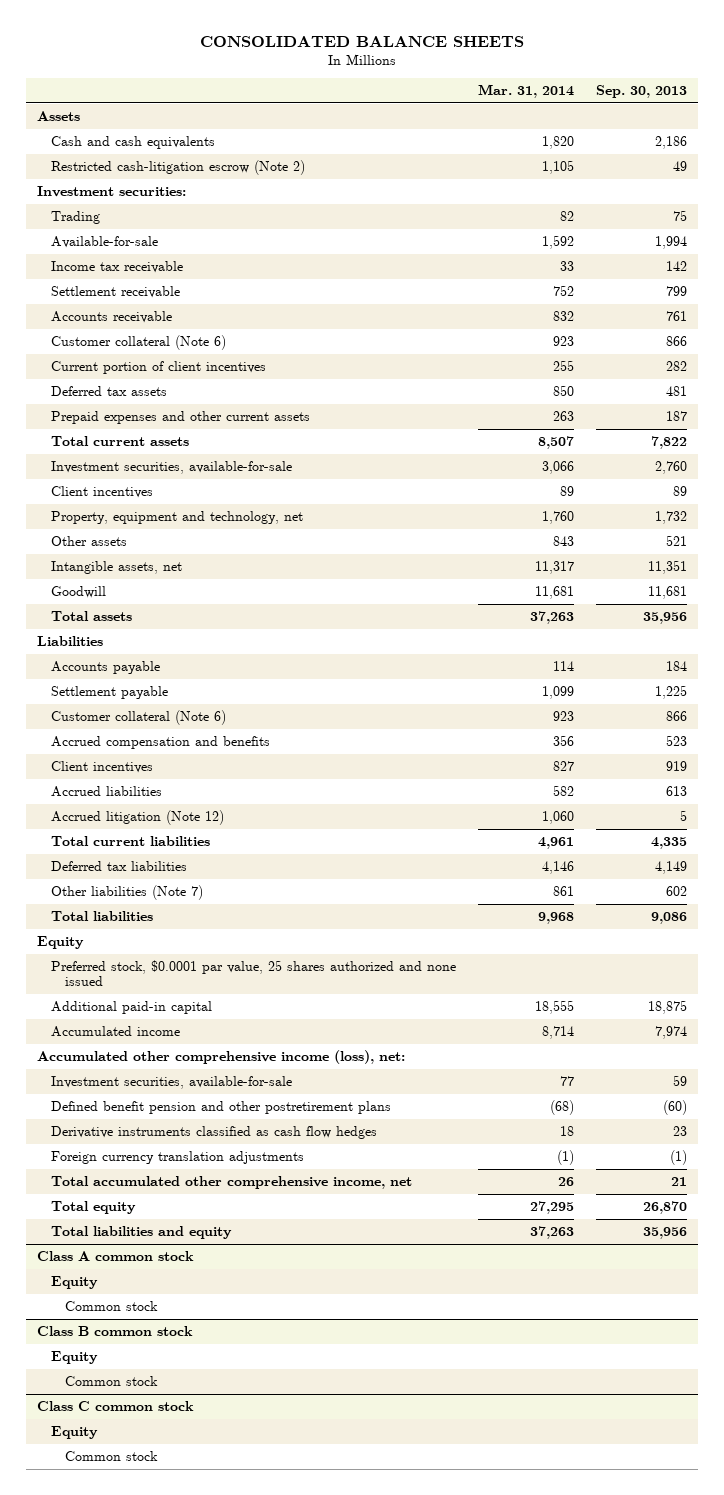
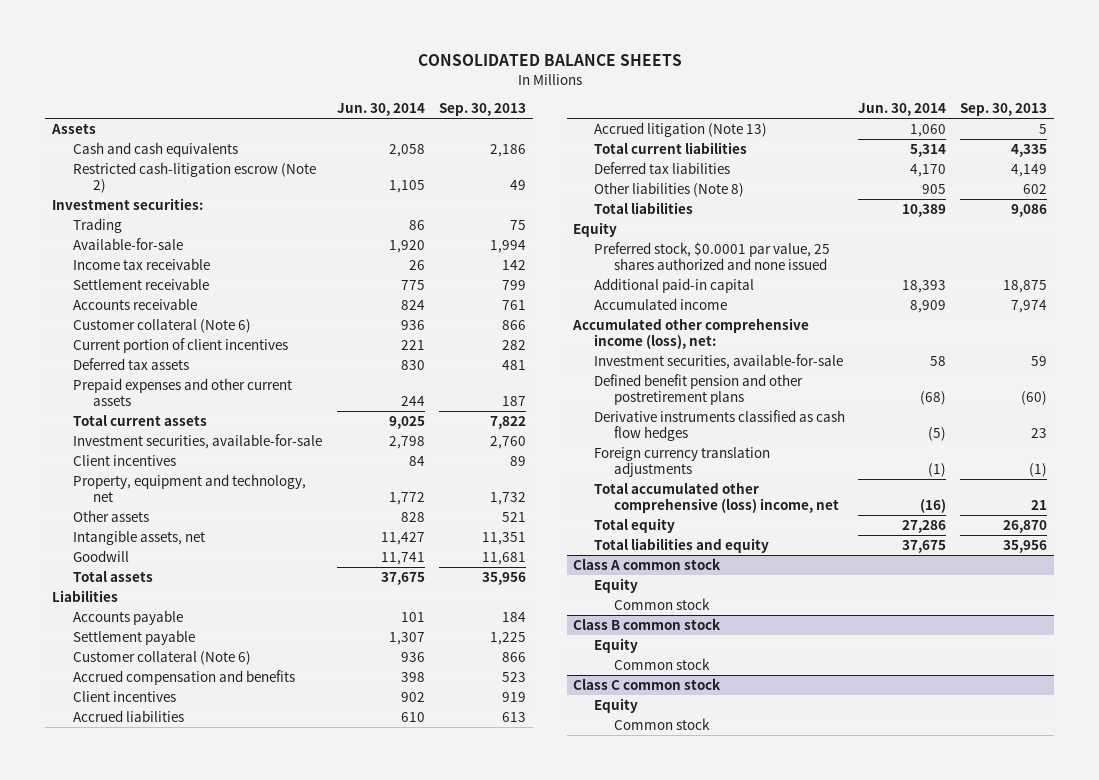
[478,84,575,99] Mar. 31, 2014 -> none
none -> [337,103,426,117] Jun. 30, 2014
[51,809,225,825] Accrued litigation (Note 12) -> [593,122,767,138] Accrued litigation (Note 13)
[51,884,204,900] Other liabilities (Note 7) -> [593,182,744,198] Other liabilities (Note 8)
[51,1175,413,1189] Total accumulated other comprehensive income, net -> [593,482,840,514] Total accumulated other comprehensive (loss) income, net

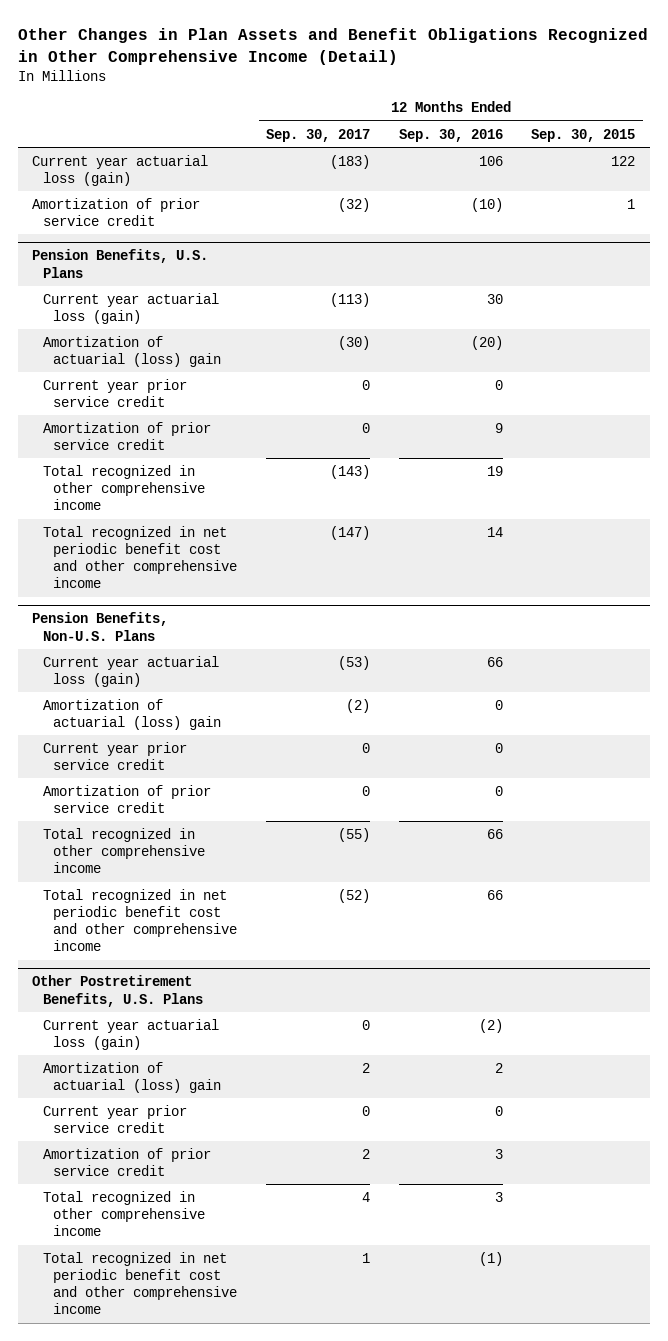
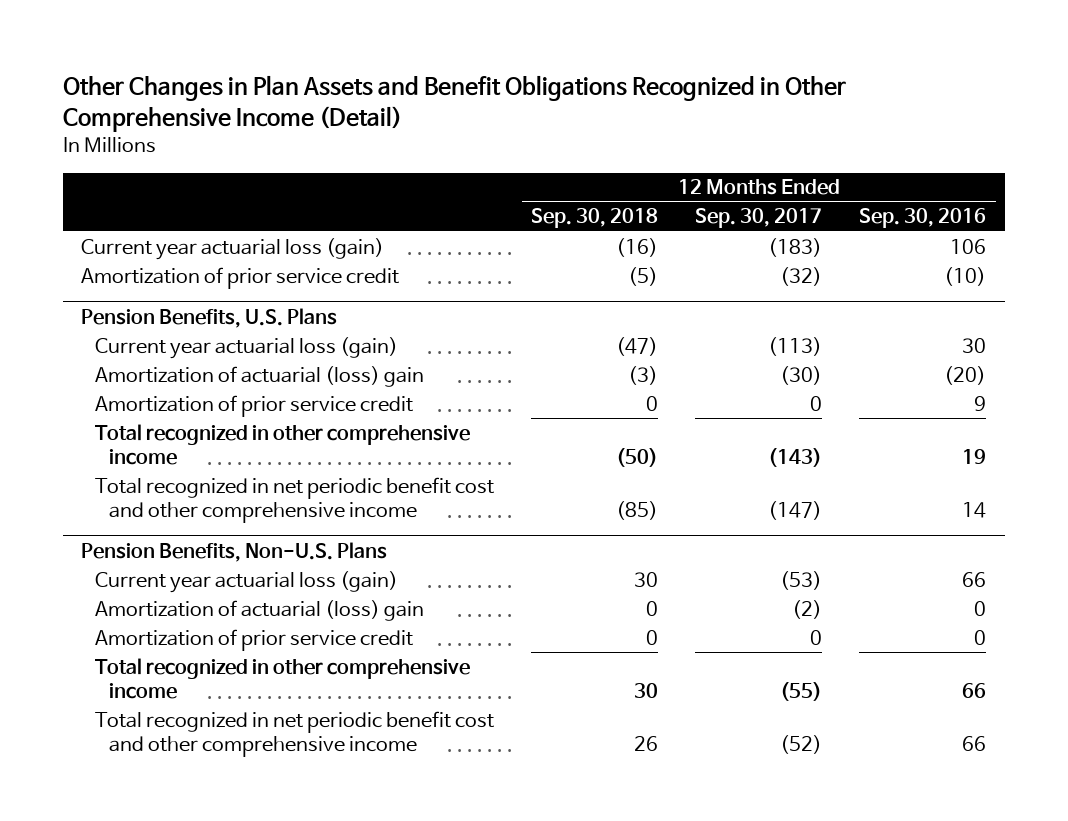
[531,128,636,142] Sep. 30, 2015 -> none
none -> [531,208,659,229] Sep. 30, 2018
[42,378,187,407] Current year prior service credit -> none
[42,741,187,770] Current year prior service credit -> none
[32,975,203,1007] Other Postretirement Benefits, U.S. Plans -> none
[42,1018,219,1050] Current year actuarial loss (gain) -> none
[42,1061,222,1093] Amortization of actuarial (loss) gain -> none
[42,1104,187,1133] Current year prior service credit -> none
[42,1147,211,1176] Amortization of prior service credit -> none
[42,1190,206,1237] Total recognized in other comprehensive income -> none
[42,1251,238,1315] Total recognized in net periodic benefit cost and other comprehensive income -> none

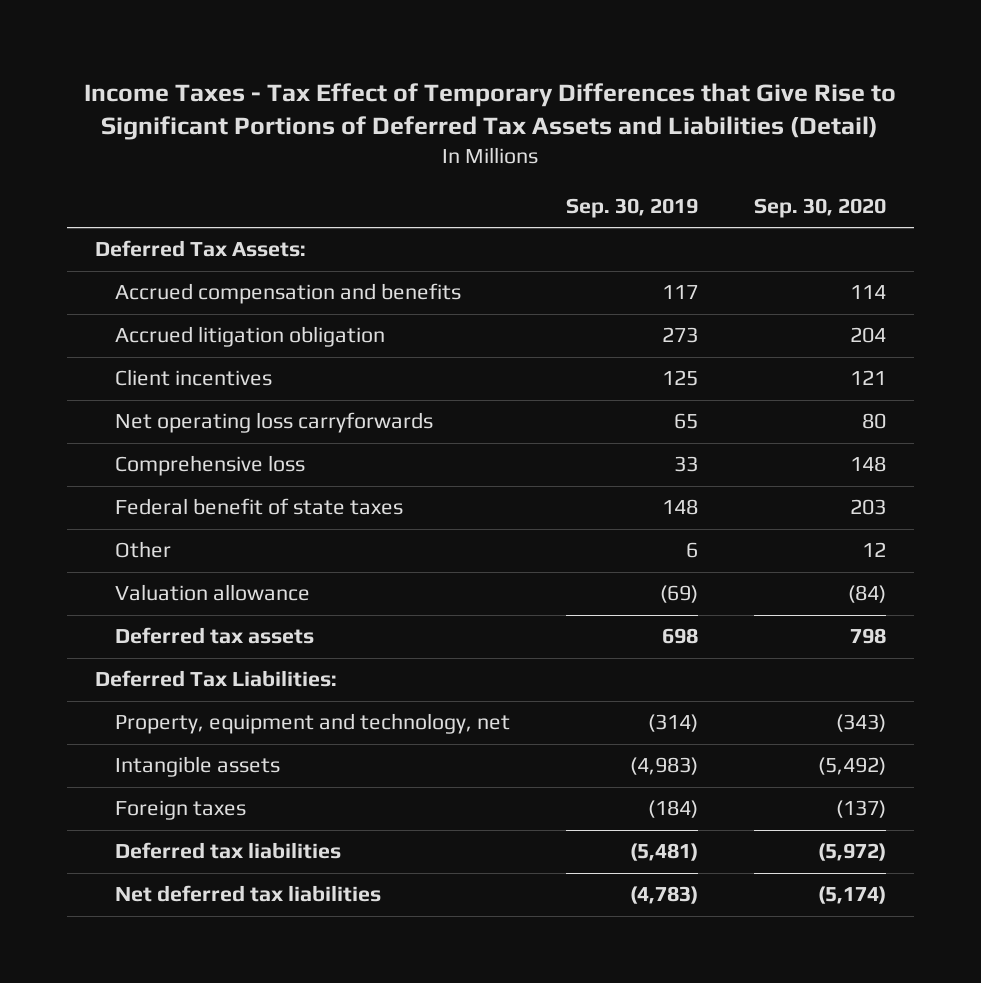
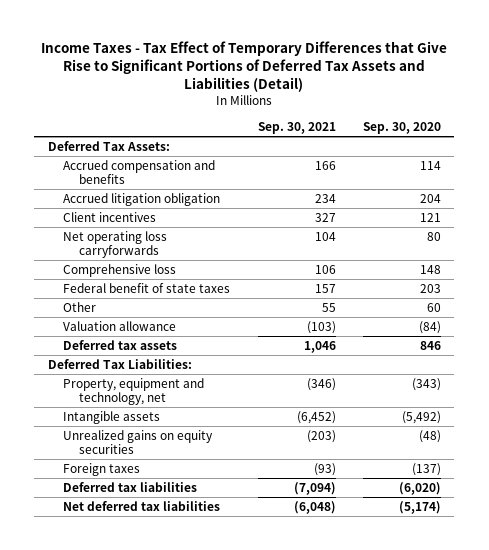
[565,198,698,219] Sep. 30, 2019 -> none
none -> [257,121,336,134] Sep. 30, 2021
[861,542,886,558] 12 -> [426,303,441,313] 60
[849,628,886,645] 798 -> [419,341,441,351] 846
none -> [63,430,214,455] Unrealized gains on equity securities
[817,843,886,862] (5,972) -> [398,482,441,496] (6,020)

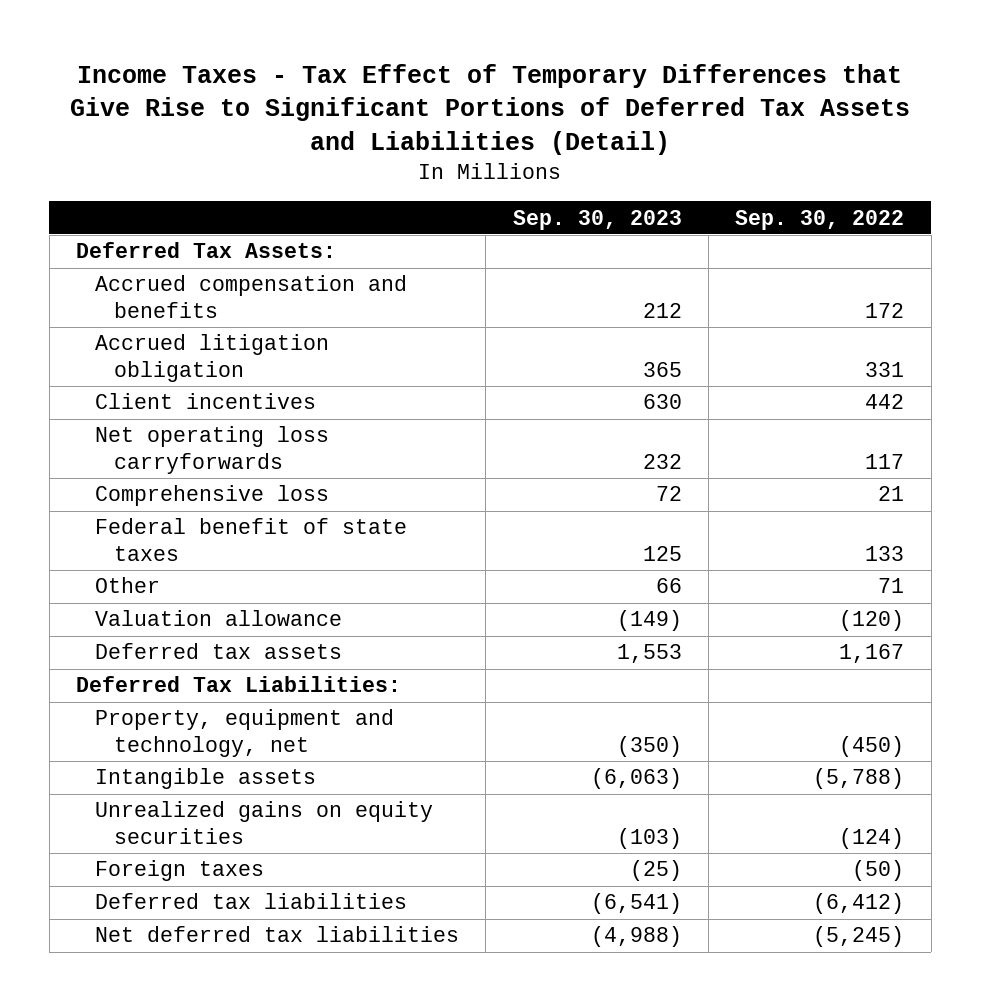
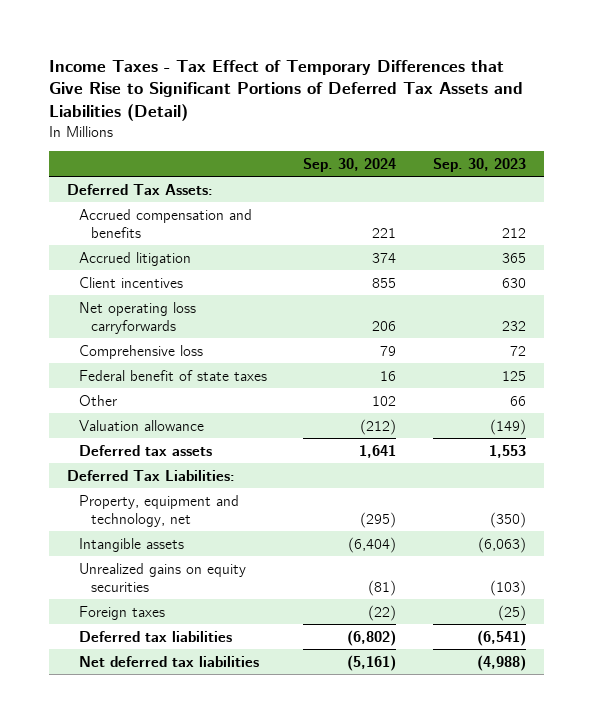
[735,209,905,230] Sep. 30, 2022 -> none
none -> [303,157,397,172] Sep. 30, 2024
[94,334,329,383] Accrued litigation obligation -> [79,251,192,266] Accrued litigation

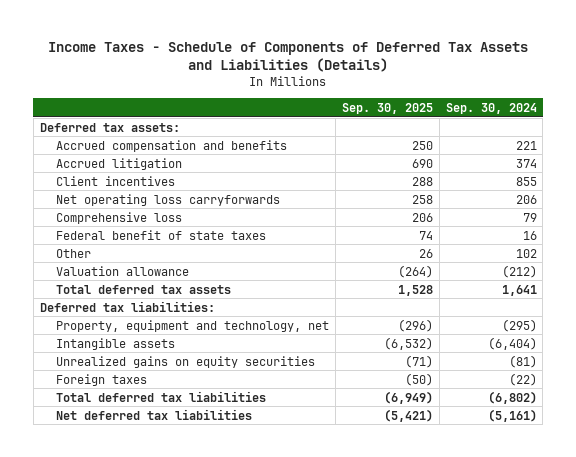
[49,59,524,122] Income Taxes - Tax Effect of Temporary Differences that Give Rise to Significant Portions of Deferred Tax Assets and Liabilities (Detail) -> [48,41,529,73] Income Taxes - Schedule of Components of Deferred Tax Assets and Liabilities (Details)
[432,157,526,172] Sep. 30, 2023 -> none
none -> [342,102,434,114] Sep. 30, 2025
[67,183,214,195] Deferred Tax Assets: -> [39,122,180,132] Deferred tax assets:
[79,444,213,456] Deferred tax assets -> [56,284,232,294] Total deferred tax assets
[67,469,236,481] Deferred Tax Liabilities: -> [39,300,215,312] Deferred tax liabilities:
[79,630,233,642] Deferred tax liabilities -> [56,390,267,402] Total deferred tax liabilities

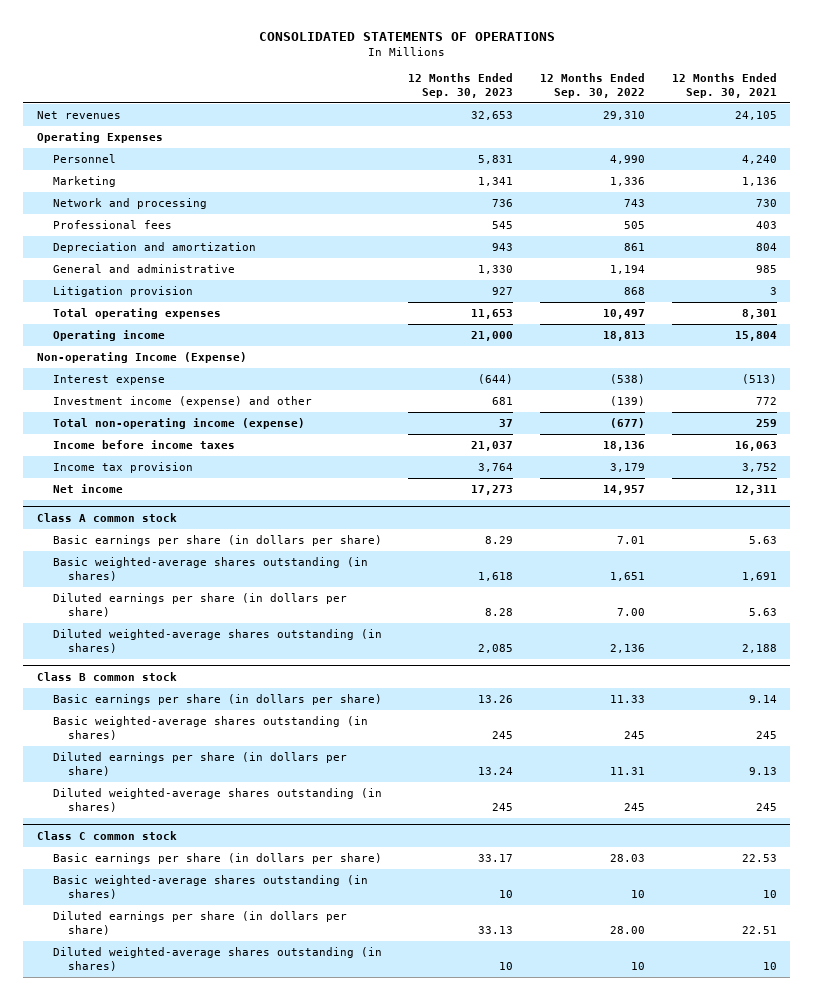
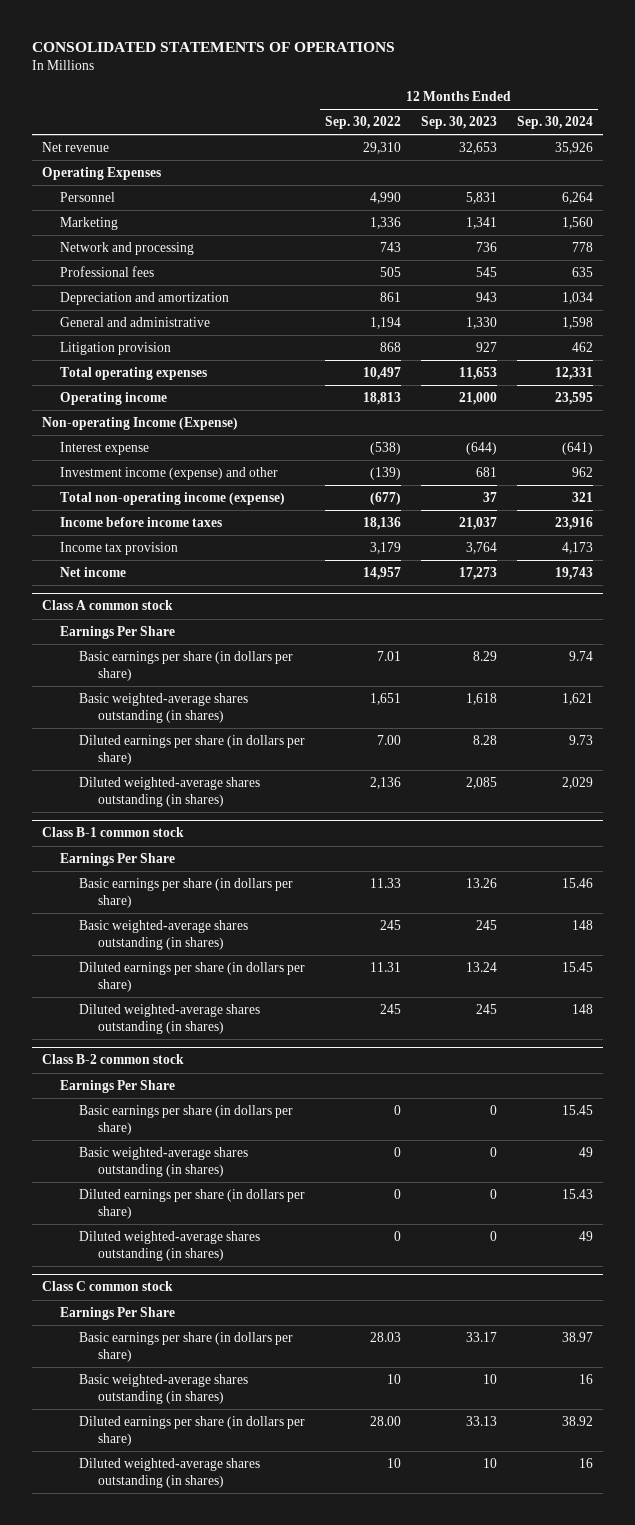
[672,72,778,98] 12 Months Ended Sep. 30, 2021 -> none
none -> [517,115,594,129] Sep. 30, 2024
[36,111,121,120] Net revenues -> [41,141,109,152] Net revenue
none -> [60,625,176,639] Earnings Per Share
[36,672,177,682] Class B common stock -> [41,827,184,838] Class B-1 common stock
none -> [60,852,176,866] Earnings Per Share
none -> [41,1054,184,1065] Class B-2 common stock
none -> [60,1079,176,1093] Earnings Per Share
none -> [79,1104,294,1135] Basic earnings per share (in dollars per share)
none -> [79,1146,249,1177] Basic weighted-average shares outstanding (in shares)
none -> [79,1188,306,1219] Diluted earnings per share (in dollars per share)
none -> [79,1230,261,1261] Diluted weighted-average shares outstanding (in shares)
none -> [60,1306,176,1320] Earnings Per Share

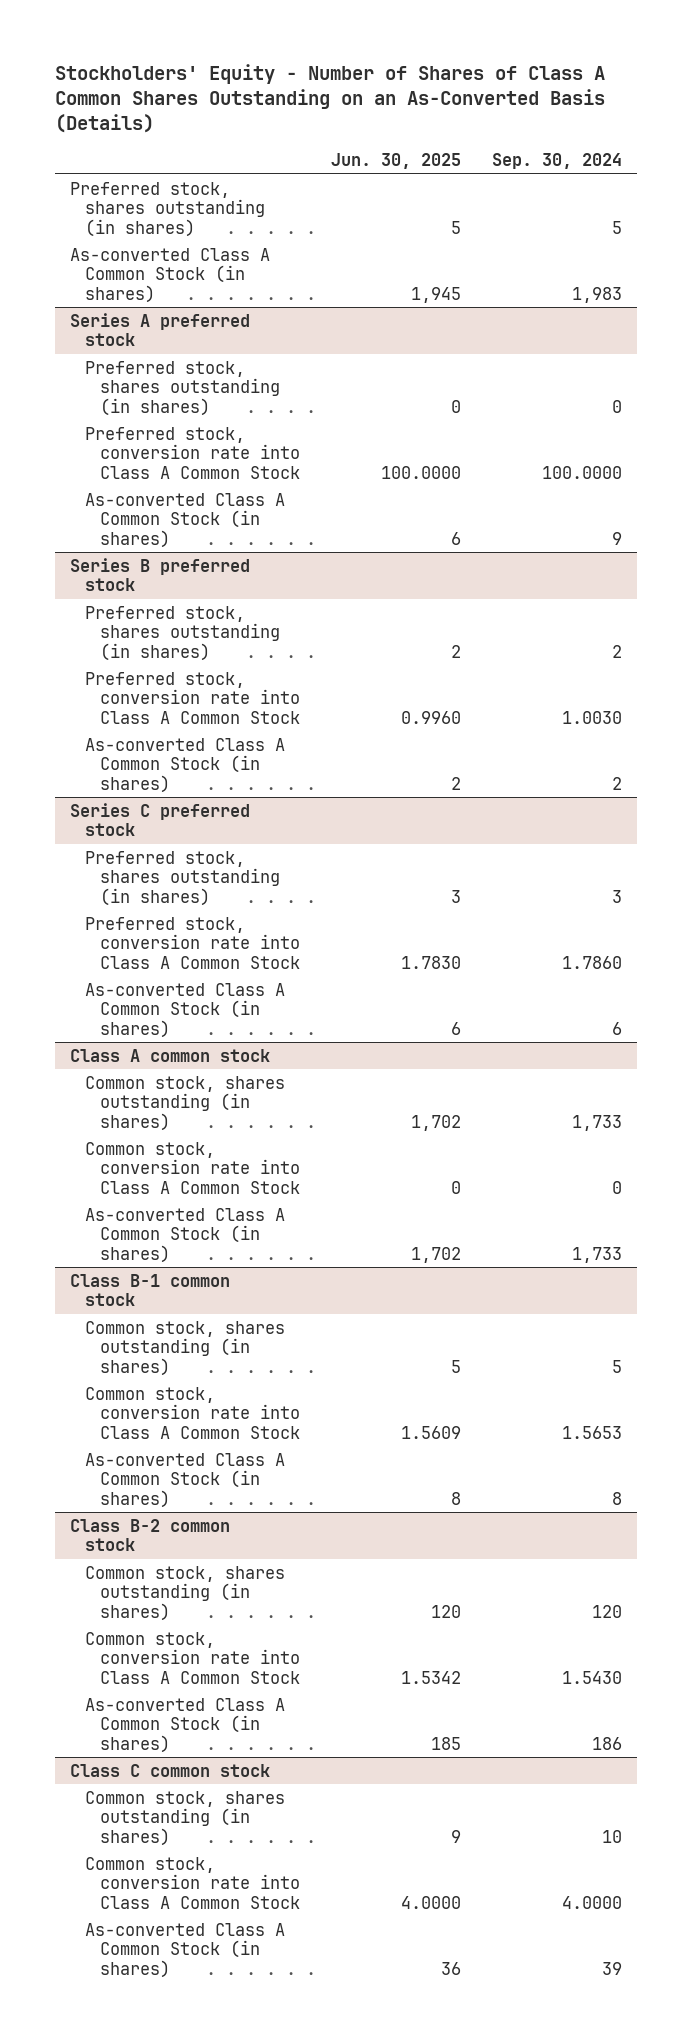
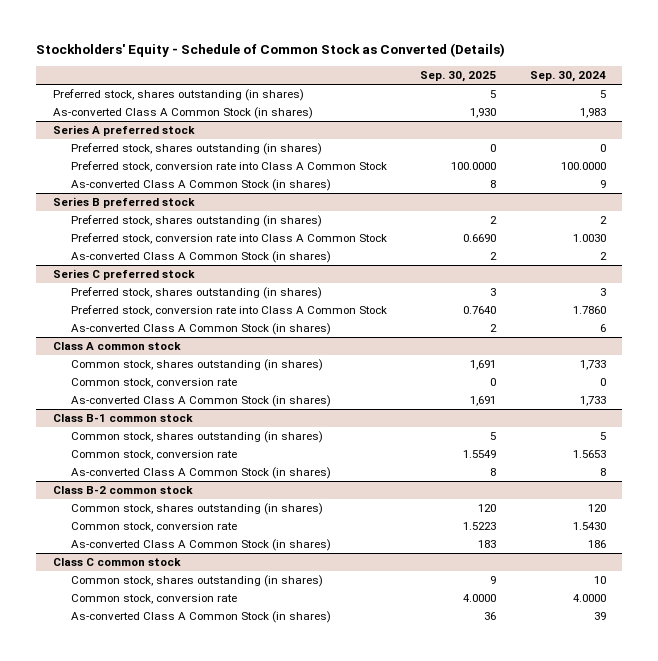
[54,63,605,134] Stockholders' Equity - Number of Shares of Class A Common Shares Outstanding on an As-Converted Basis (Details) -> [35,43,505,58] Stockholders' Equity - Schedule of Common Stock as Converted (Details)
[331,153,462,170] Jun. 30, 2025 -> none
none -> [420,71,497,83] Sep. 30, 2025
[85,1141,301,1194] Common stock, conversion rate into Class A Common Stock -> [70,378,237,389] Common stock, conversion rate
[85,1386,301,1439] Common stock, conversion rate into Class A Common Stock -> [70,450,237,461] Common stock, conversion rate
[85,1631,301,1684] Common stock, conversion rate into Class A Common Stock -> [70,522,237,533] Common stock, conversion rate
[85,1856,301,1909] Common stock, conversion rate into Class A Common Stock -> [70,594,237,605] Common stock, conversion rate

